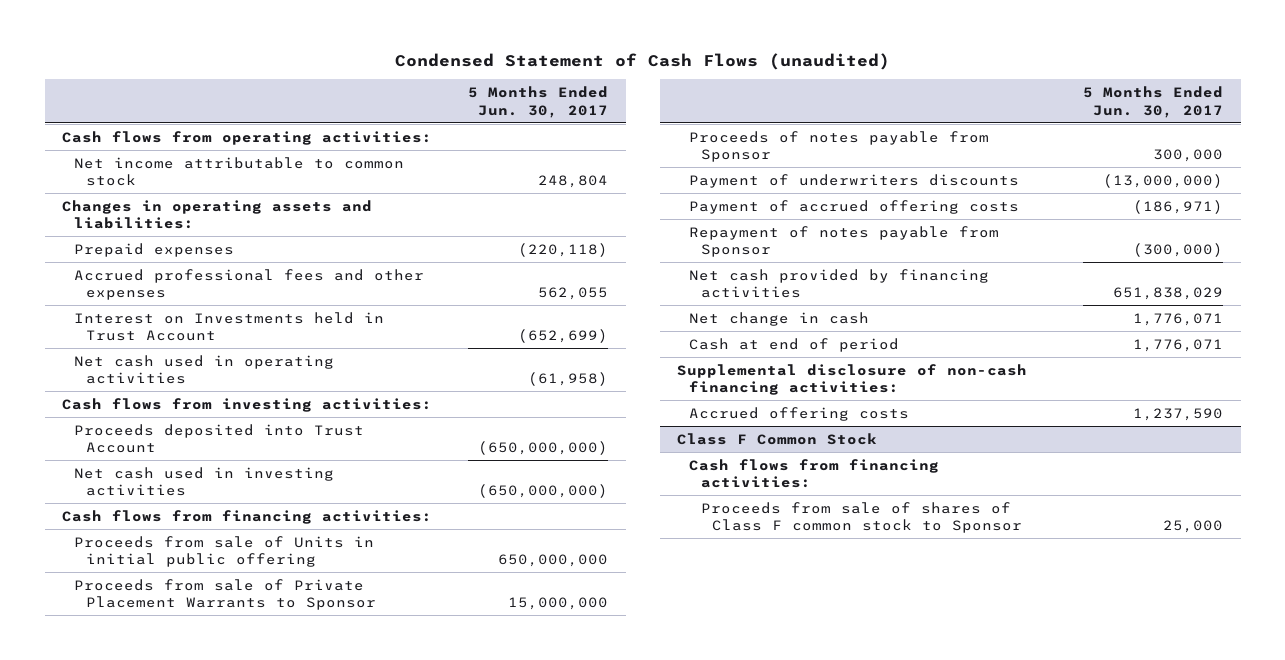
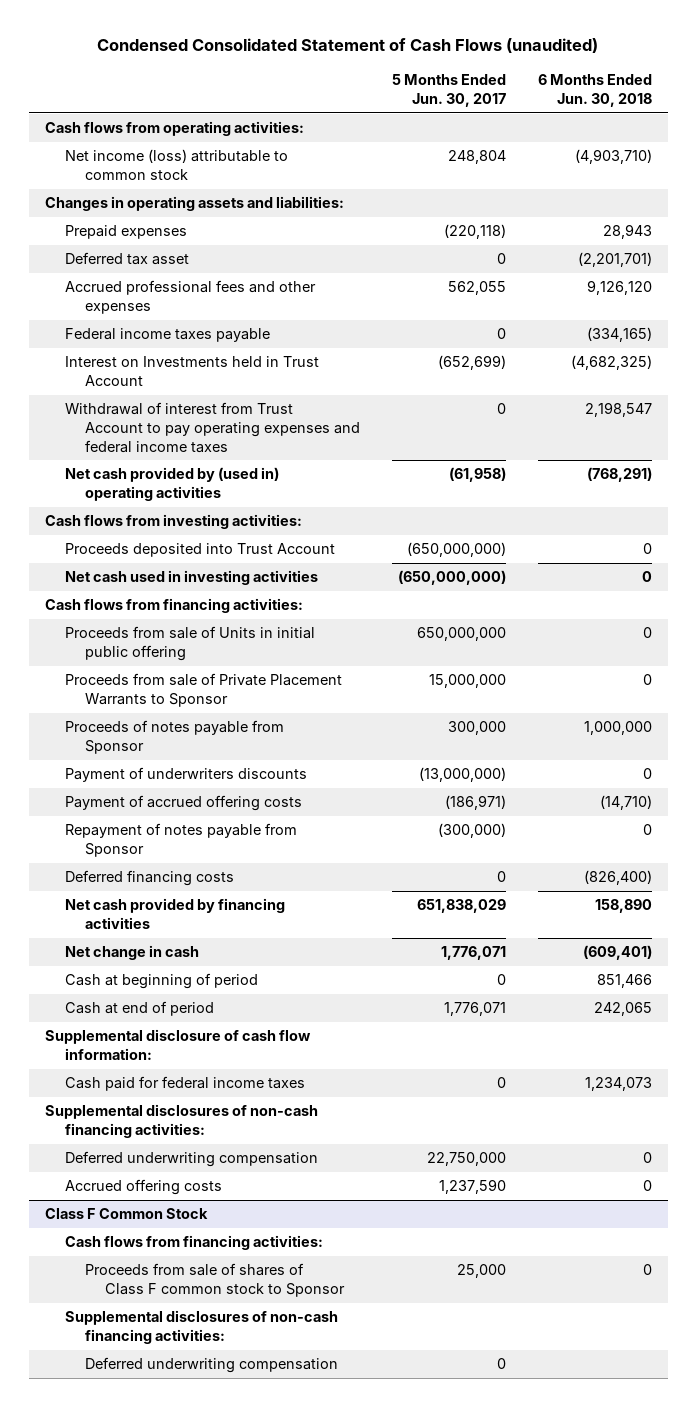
[394,52,890,70] Condensed Statement of Cash Flows (unaudited) -> [97,38,599,54] Condensed Consolidated Statement of Cash Flows (unaudited)
none -> [538,74,653,107] 6 Months Ended Jun. 30, 2018
[74,156,405,187] Net income attributable to common stock -> [64,149,288,180] Net income (loss) attributable to common stock
none -> [64,252,189,266] Deferred tax asset
none -> [64,328,270,343] Federal income taxes payable
none -> [64,402,360,453] Withdrawal of interest from Trust Account to pay operating expenses and federal income taxes
[74,354,335,385] Net cash used in operating activities -> [64,467,279,501] Net cash provided by (used in) operating activities
none -> [64,870,234,887] Deferred financing costs
none -> [64,973,258,990] Cash at beginning of period
none -> [44,1029,311,1060] Supplemental disclosure of cash flow information:
none -> [64,1076,305,1092] Cash paid for federal income taxes
[677,363,1028,396] Supplemental disclosure of non-cash financing activities: -> [44,1104,318,1138] Supplemental disclosures of non-cash financing activities:
none -> [64,1151,318,1168] Deferred underwriting compensation
none -> [64,1310,338,1344] Supplemental disclosures of non-cash financing activities:
none -> [84,1357,338,1374] Deferred underwriting compensation

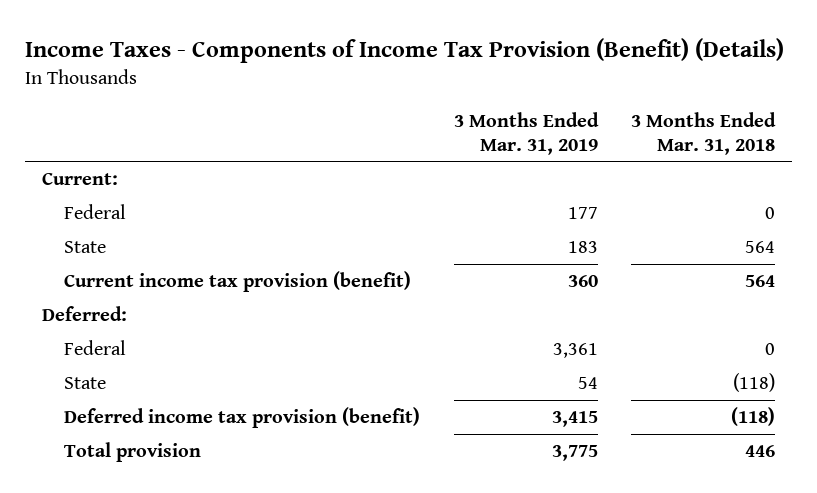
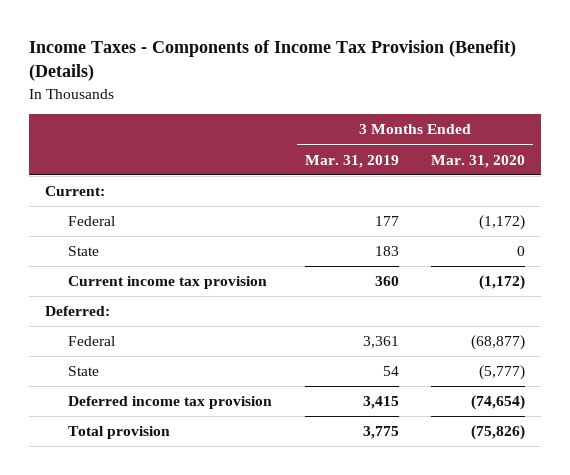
[630,112,776,155] 3 Months Ended Mar. 31, 2018 -> none
none -> [430,154,525,168] Mar. 31, 2020
[64,271,412,293] Current income tax provision (benefit) -> [68,276,268,290] Current income tax provision
[64,407,421,429] Deferred income tax provision (benefit) -> [68,396,273,410] Deferred income tax provision

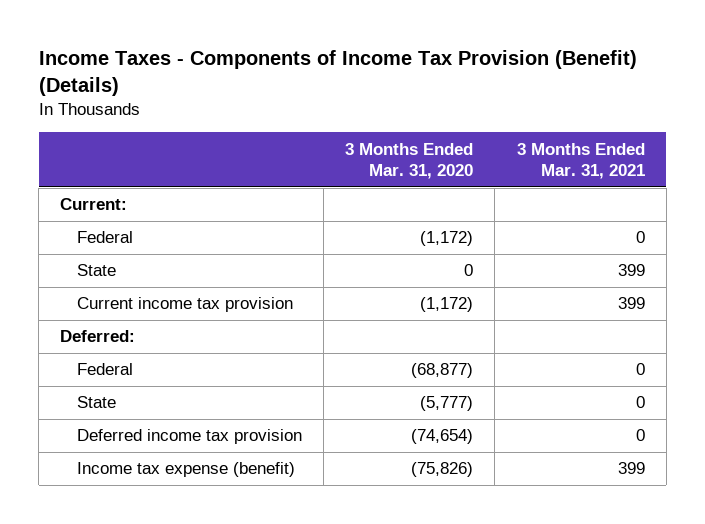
[304,154,399,168] Mar. 31, 2019 -> none
none -> [516,142,645,180] 3 Months Ended Mar. 31, 2021
[68,426,171,440] Total provision -> [77,462,296,478] Income tax expense (benefit)

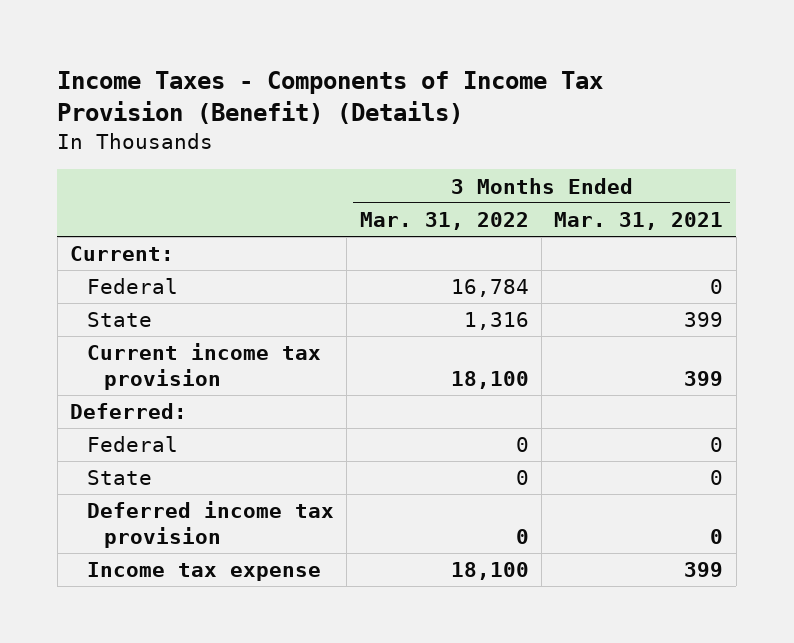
[345,142,474,180] 3 Months Ended Mar. 31, 2020 -> none
none -> [359,211,529,230] Mar. 31, 2022
[77,462,296,478] Income tax expense (benefit) -> [87,562,322,582] Income tax expense

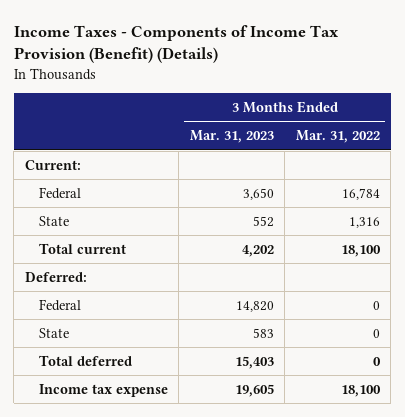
[554,211,724,230] Mar. 31, 2021 -> none
none -> [189,130,274,144] Mar. 31, 2023
[87,343,322,391] Current income tax provision -> [38,242,126,254] Total current
[87,501,335,549] Deferred income tax provision -> [38,354,132,366] Total deferred

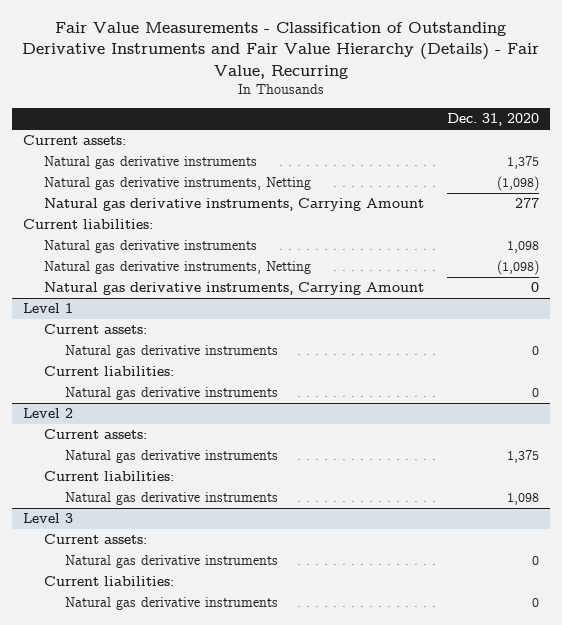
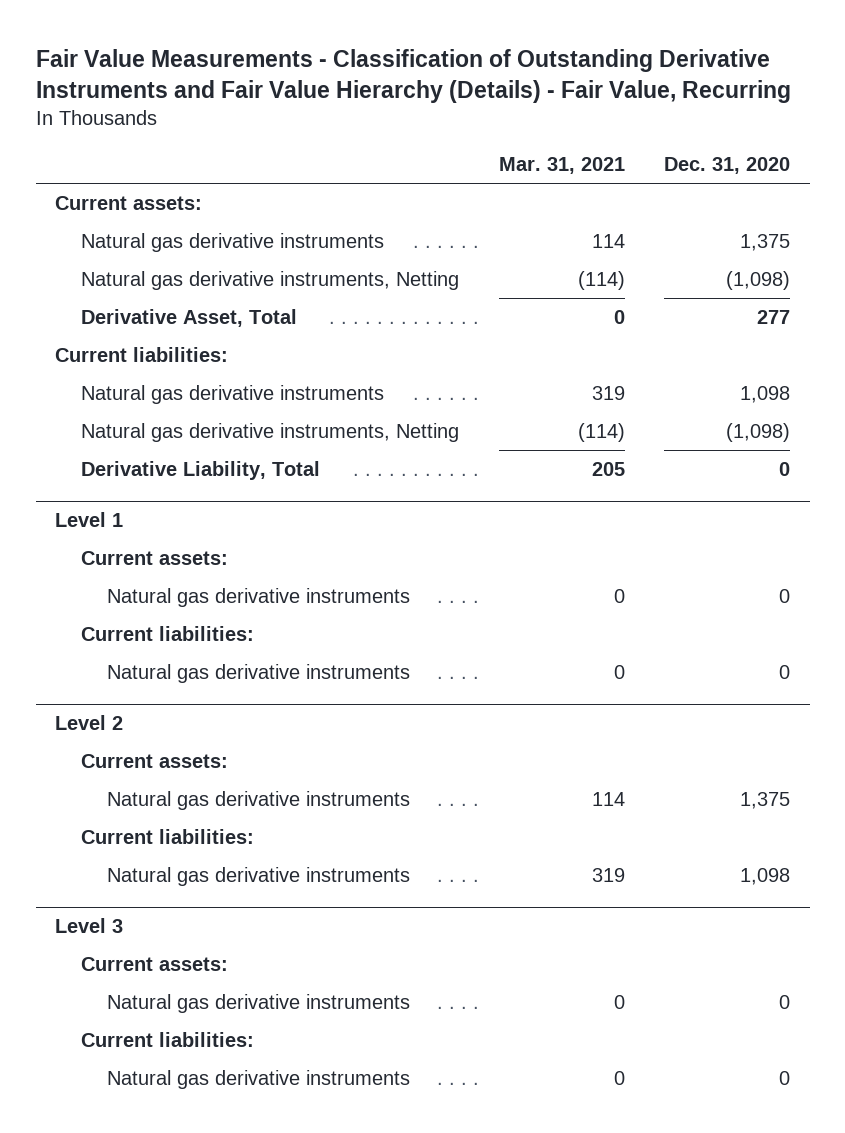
none -> [498,157,625,175] Mar. 31, 2021
[44,198,425,212] Natural gas derivative instruments, Carrying Amount -> [81,308,298,327] Derivative Asset, Total
[44,282,425,296] Natural gas derivative instruments, Carrying Amount -> [81,460,321,480] Derivative Liability, Total

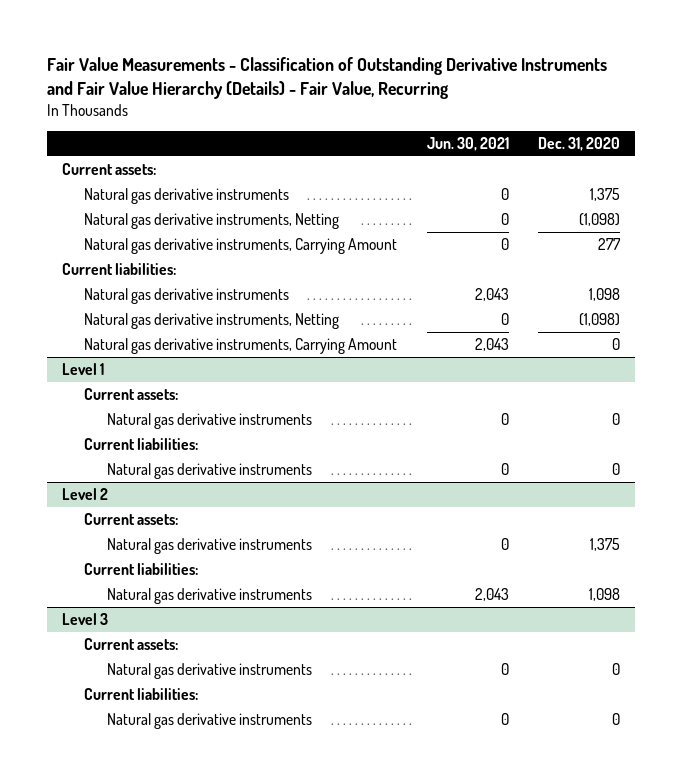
[498,157,625,175] Mar. 31, 2021 -> none
none -> [426,136,509,151] Jun. 30, 2021
[81,308,298,327] Derivative Asset, Total -> [84,238,398,255] Natural gas derivative instruments, Carrying Amount
[81,460,321,480] Derivative Liability, Total -> [84,338,398,355] Natural gas derivative instruments, Carrying Amount

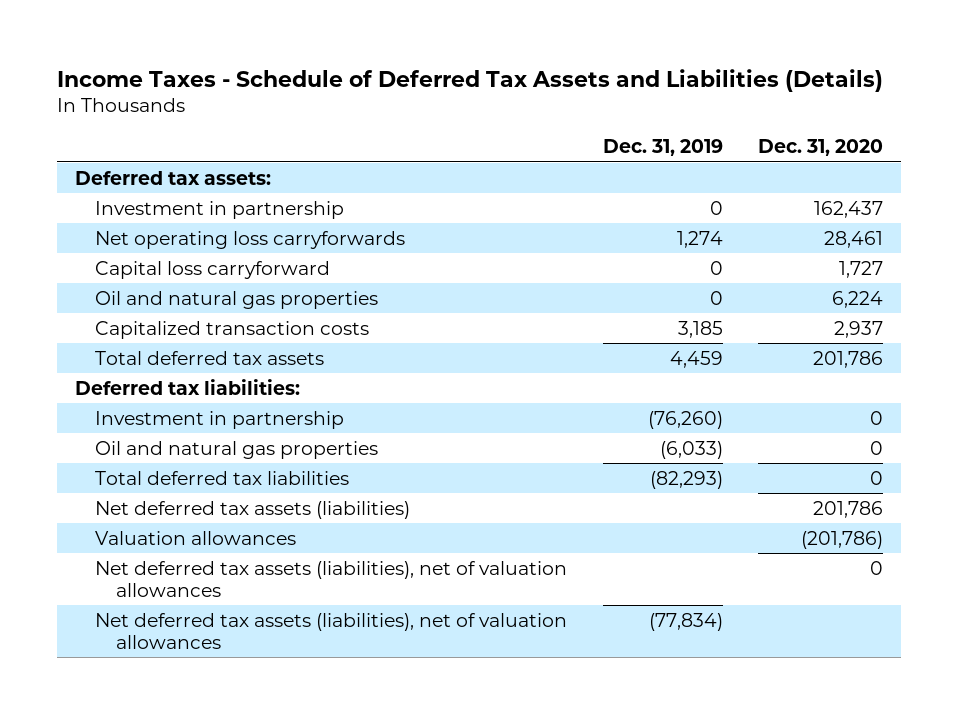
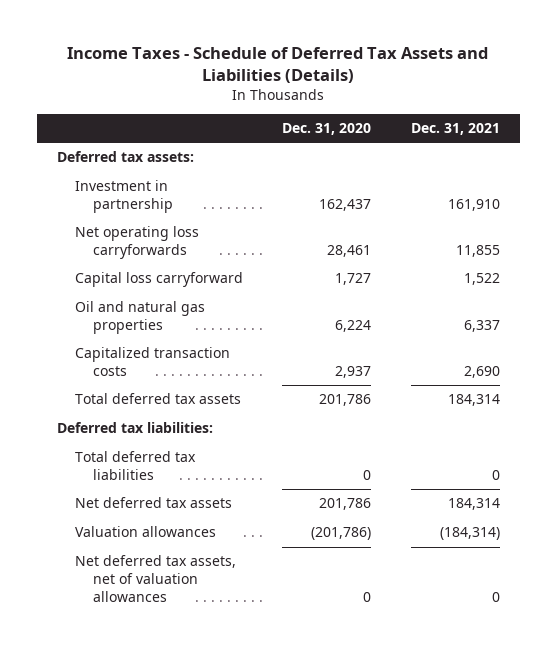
[602,139,723,157] Dec. 31, 2019 -> none
none -> [411,123,501,136] Dec. 31, 2021
[95,410,345,429] Investment in partnership -> none
[95,440,379,459] Oil and natural gas properties -> none
[95,500,411,519] Net deferred tax assets (liabilities) -> [74,497,232,509] Net deferred tax assets
[95,612,568,650] Net deferred tax assets (liabilities), net of valuation allowances -> none
[95,560,568,598] Net deferred tax assets (liabilities), net of valuation allowances -> [74,555,236,602] Net deferred tax assets, net of valuation allowances

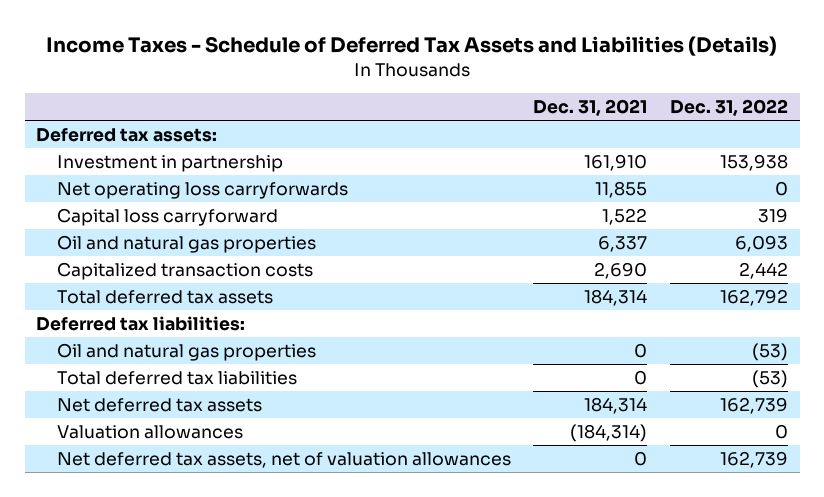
[282,123,372,136] Dec. 31, 2020 -> none
none -> [670,99,789,117] Dec. 31, 2022
none -> [56,342,316,361] Oil and natural gas properties

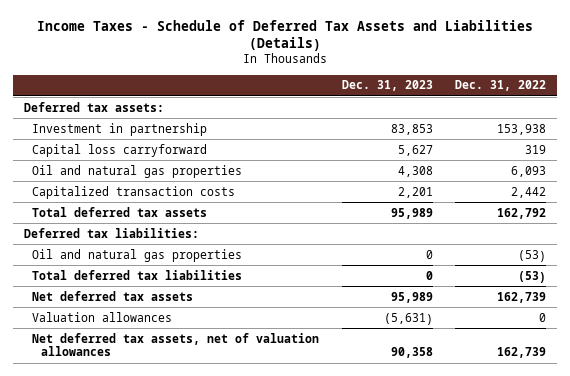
[533,99,648,117] Dec. 31, 2021 -> none
none -> [341,80,433,92] Dec. 31, 2023
[56,181,348,199] Net operating loss carryforwards -> none

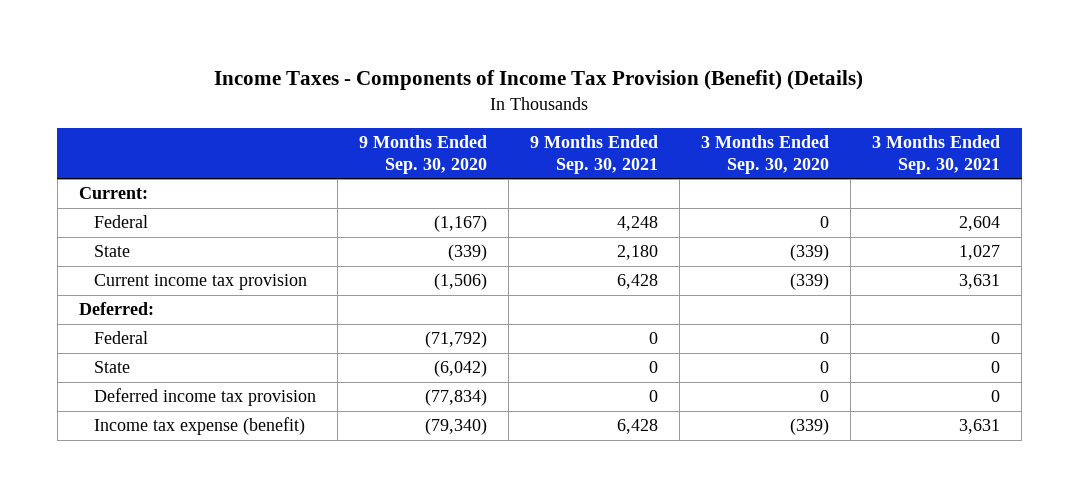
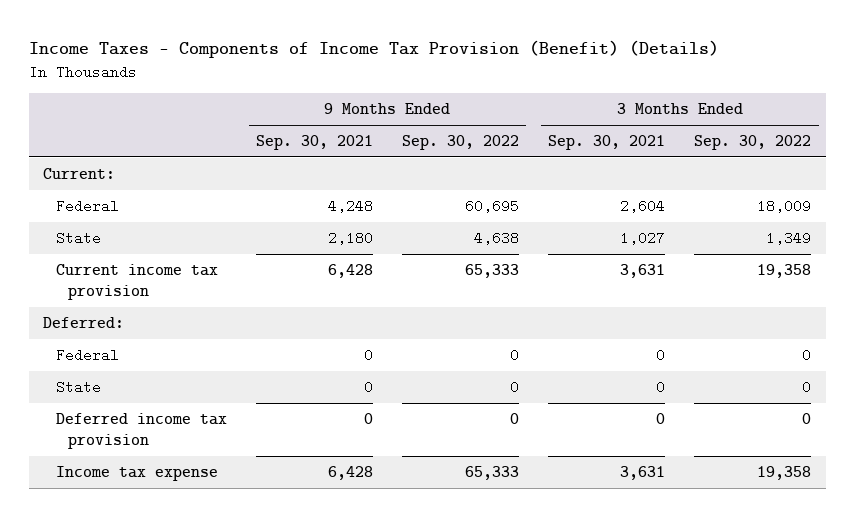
[358,135,487,174] 9 Months Ended Sep. 30, 2020 -> none
[700,135,829,174] 3 Months Ended Sep. 30, 2020 -> none
none -> [402,135,520,151] Sep. 30, 2022
none -> [694,135,812,151] Sep. 30, 2022
[93,417,305,436] Income tax expense (benefit) -> [55,465,218,481] Income tax expense

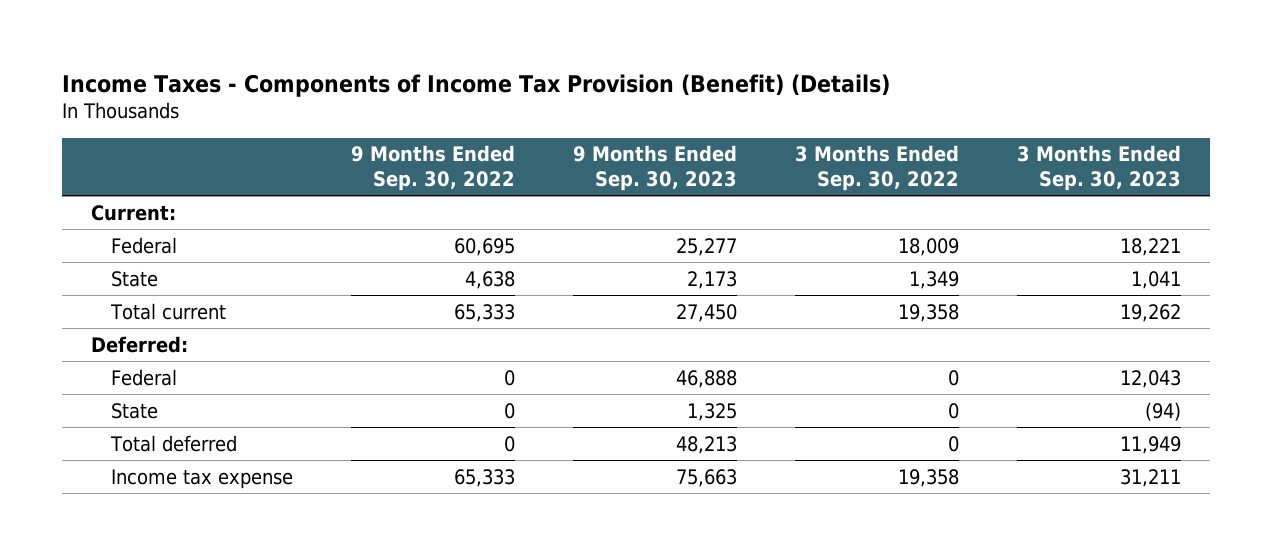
[255,135,373,151] Sep. 30, 2021 -> none
[548,135,666,151] Sep. 30, 2021 -> none
none -> [572,145,737,191] 9 Months Ended Sep. 30, 2023
none -> [1017,145,1182,191] 3 Months Ended Sep. 30, 2023
[55,263,218,301] Current income tax provision -> [109,302,226,320] Total current
[55,412,227,450] Deferred income tax provision -> [109,434,237,452] Total deferred

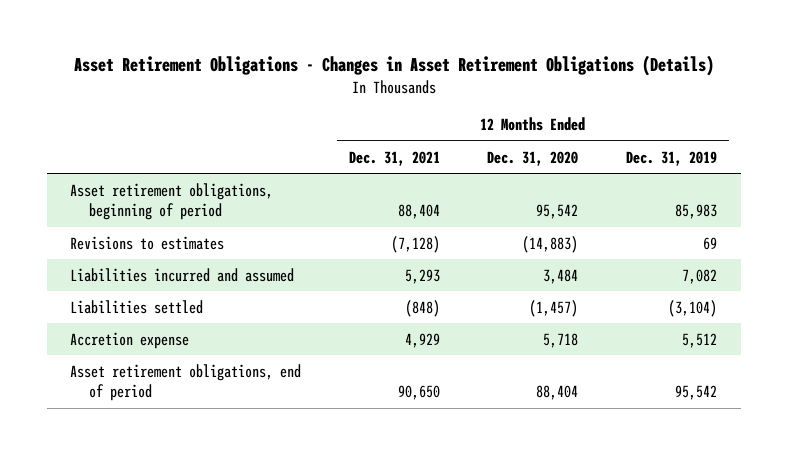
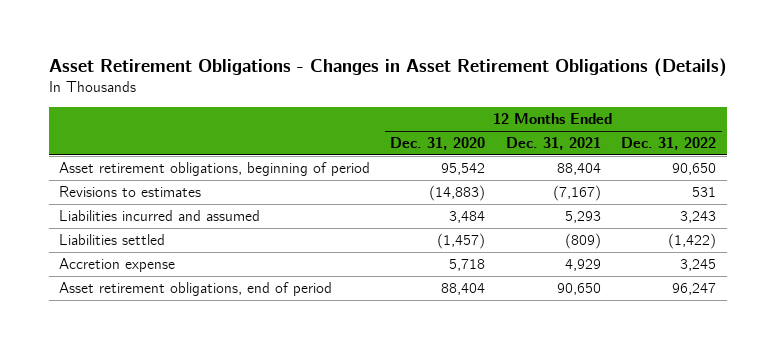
[625,150,717,166] Dec. 31, 2019 -> none
none -> [621,137,717,151] Dec. 31, 2022
[390,235,440,253] (7,128) -> [552,185,601,202] (7,167)
[404,299,440,317] (848) -> [564,233,601,250] (809)

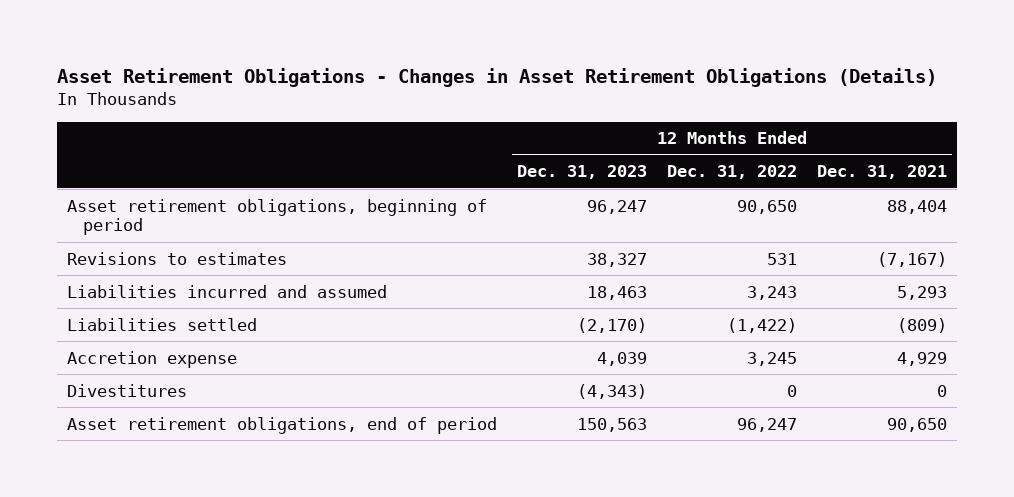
[390,137,486,151] Dec. 31, 2020 -> none
none -> [516,165,647,180] Dec. 31, 2023
none -> [66,383,187,397] Divestitures

